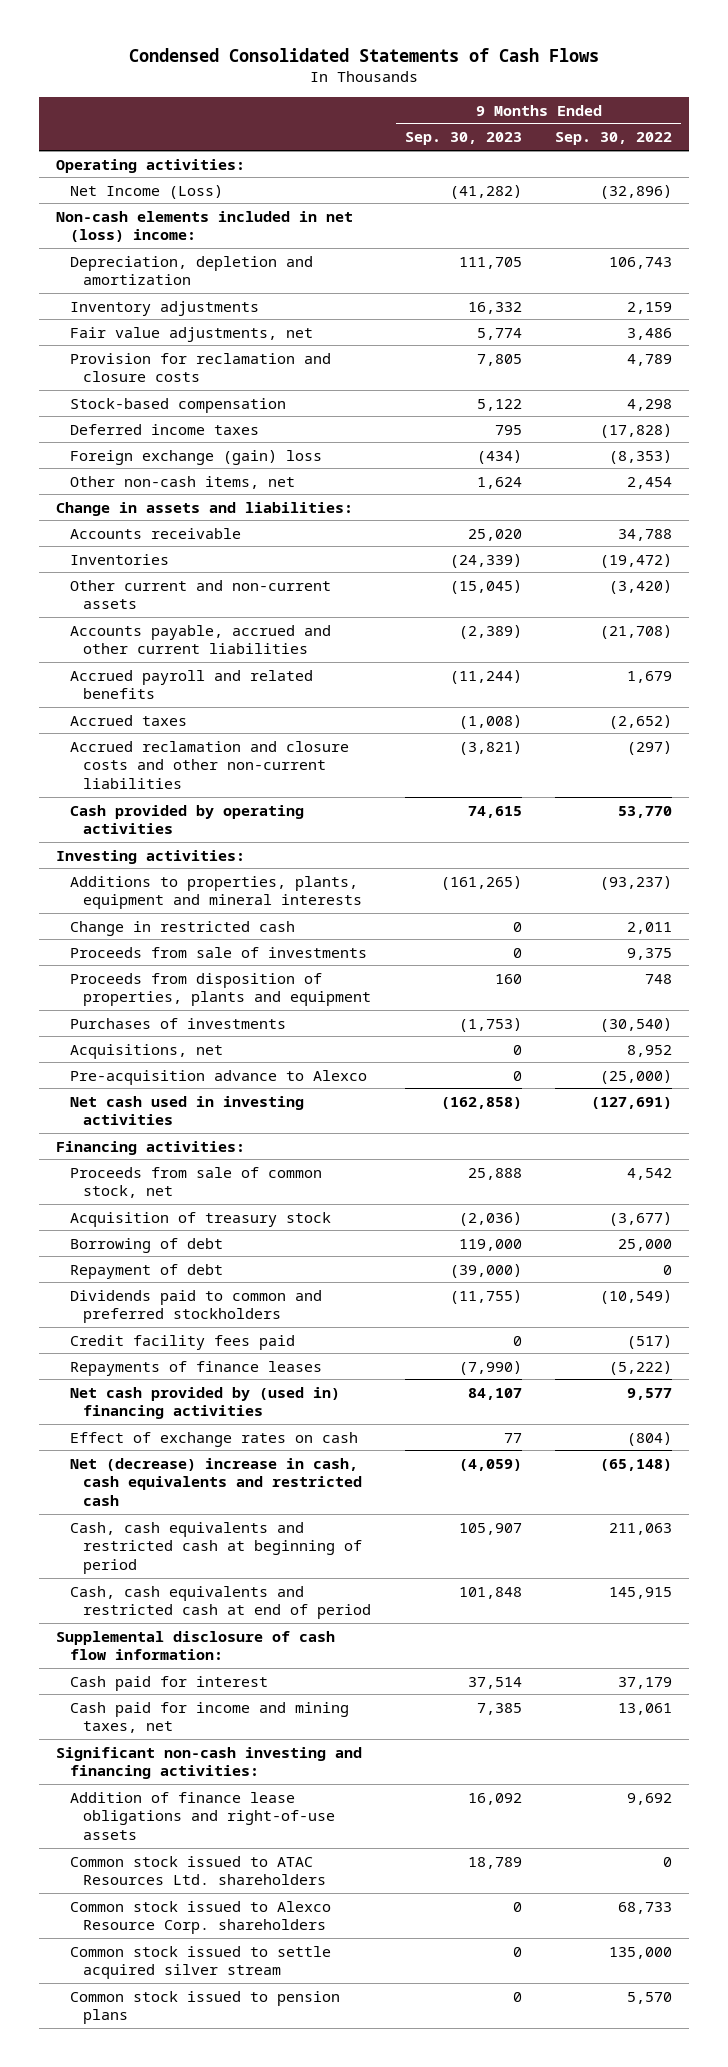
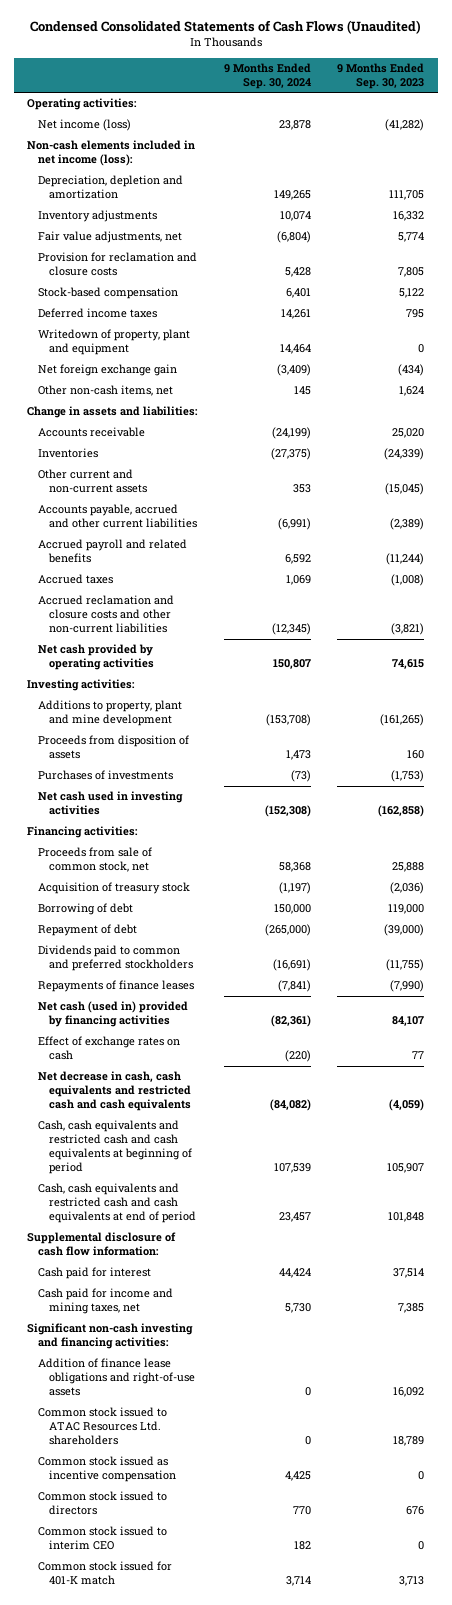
[128,48,599,63] Condensed Consolidated Statements of Cash Flows -> [29,20,421,35] Condensed Consolidated Statements of Cash Flows (Unaudited)
[555,132,673,146] Sep. 30, 2022 -> none
none -> [223,62,311,89] 9 Months Ended Sep. 30, 2024
[69,184,223,199] Net Income (Loss) -> [38,119,132,132] Net income (loss)
[55,210,353,243] Non-cash elements included in net (loss) income: -> [27,140,196,167] Non-cash elements included in net income (loss):
none -> [38,329,191,356] Writedown of property, plant and equipment
[69,449,322,465] Foreign exchange (gain) loss -> [38,364,178,377] Net foreign exchange gain
[69,804,304,835] Cash provided by operating activities -> [38,644,154,671] Net cash provided by operating activities
[69,920,295,936] Change in restricted cash -> none
[69,946,367,958] Proceeds from sale of investments -> none
[69,972,372,1007] Proceeds from disposition of properties, plants and equipment -> none
[69,875,363,910] Additions to properties, plants, equipment and mineral interests -> [38,700,183,727] Additions to property, plant and mine development
none -> [38,735,190,760] Proceeds from disposition of assets
[69,1043,223,1059] Acquisitions, net -> none
[69,1069,367,1085] Pre-acquisition advance to Alexco -> none
[69,1334,295,1350] Credit facility fees paid -> none
[69,1386,340,1420] Net cash provided by (used in) financing activities -> [38,1001,189,1028] Net cash (used in) provided by financing activities
[69,1457,363,1507] Net (decrease) increase in cash, cash equivalents and restricted cash -> [38,1071,191,1112] Net decrease in cash, cash equivalents and restricted cash and cash equivalents
[69,1521,363,1575] Cash, cash equivalents and restricted cash at beginning of period -> [38,1120,192,1175] Cash, cash equivalents and restricted cash and cash equivalents at beginning of period
[69,1585,372,1620] Cash, cash equivalents and restricted cash at end of period -> [38,1183,196,1224] Cash, cash equivalents and restricted cash and cash equivalents at end of period
[69,1900,331,1935] Common stock issued to Alexco Resource Corp. shareholders -> none
[69,1945,331,1980] Common stock issued to settle acquired silver stream -> none
[69,1990,340,2025] Common stock issued to pension plans -> [38,1456,176,1483] Common stock issued as incentive compensation
none -> [38,1491,168,1516] Common stock issued to directors
none -> [38,1526,168,1551] Common stock issued to interim CEO
none -> [38,1561,173,1586] Common stock issued for 401-K match

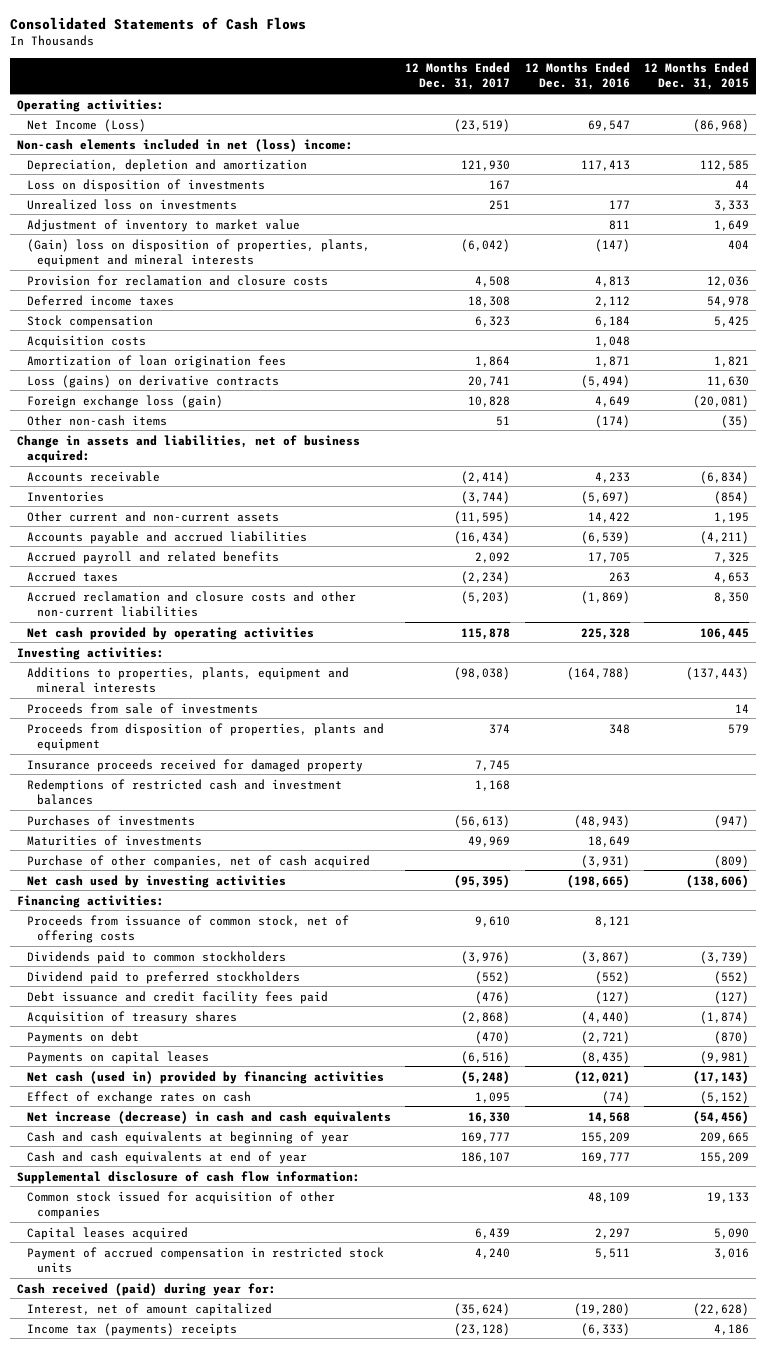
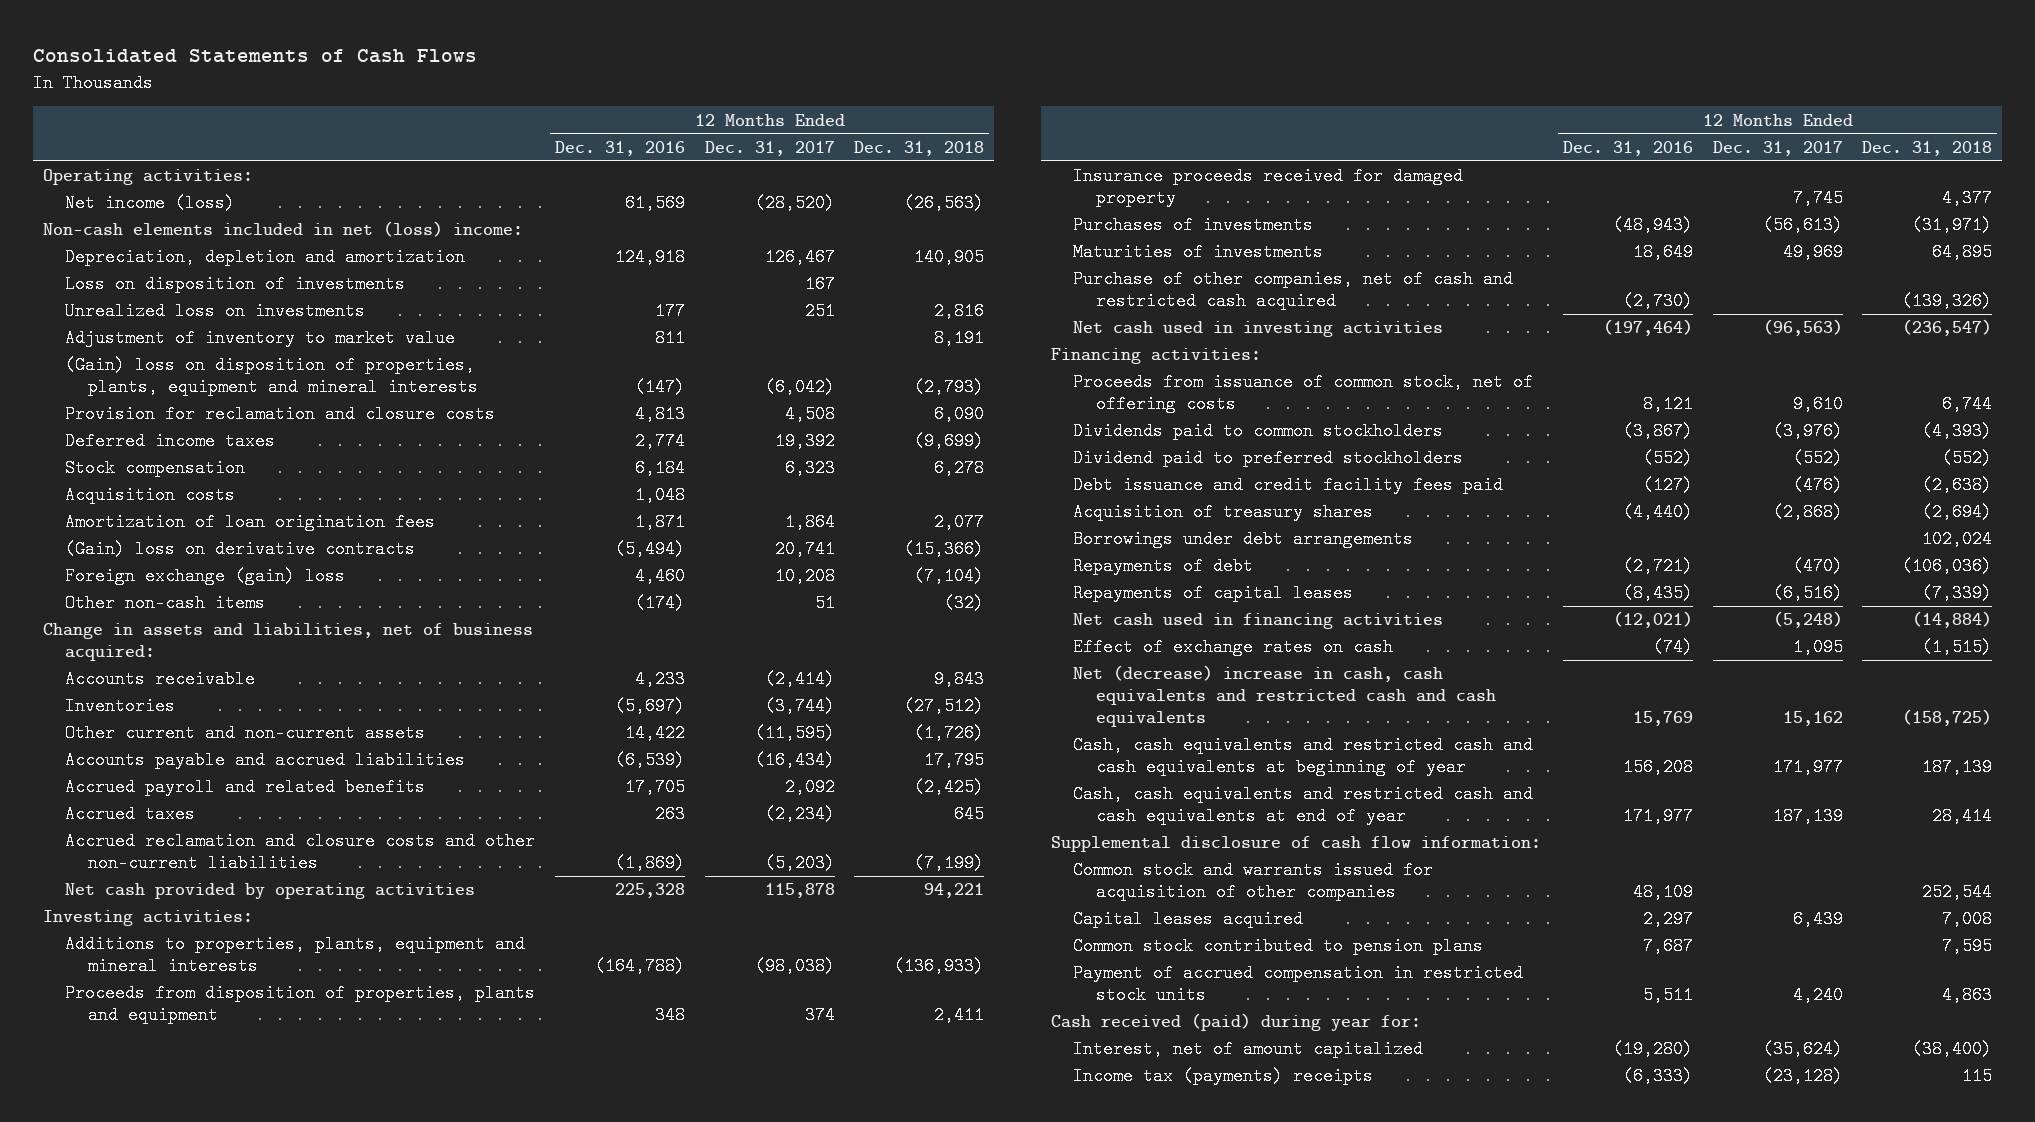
[643,62,749,91] 12 Months Ended Dec. 31, 2015 -> none
none -> [854,140,985,156] Dec. 31, 2018
[27,118,147,132] Net Income (Loss) -> [65,194,236,213] Net income (loss)
[454,118,511,132] (23,519) -> [754,194,835,213] (28,520)
[587,119,630,131] 69,547 -> [625,194,686,213] 61,569
[461,159,511,171] 121,930 -> [764,248,835,267] 126,467
[580,159,630,171] 117,413 -> [615,248,686,267] 124,918
[468,295,511,307] 18,308 -> [774,432,835,451] 19,392
[594,295,630,307] 2,112 -> [635,432,686,451] 2,774
[27,374,280,388] Loss (gains) on derivative contracts -> [65,540,416,559] (Gain) loss on derivative contracts
[27,394,224,408] Foreign exchange loss (gain) -> [65,567,346,586] Foreign exchange (gain) loss
[468,395,511,407] 10,828 -> [774,567,835,586] 10,208
[594,395,630,407] 4,649 -> [635,567,686,586] 4,460
[27,702,259,714] Proceeds from sale of investments -> none
[27,778,343,805] Redemptions of restricted cash and investment balances -> none
[27,854,371,868] Purchase of other companies, net of cash acquired -> [1073,270,1514,311] Purchase of other companies, net of cash and restricted cash acquired
[580,854,630,868] (3,931) -> [1622,292,1693,311] (2,730)
[27,874,287,888] Net cash used by investing activities -> [1073,321,1444,338] Net cash used in investing activities
[454,874,511,888] (95,395) -> [1762,319,1843,337] (96,563)
[566,874,630,888] (198,665) -> [1602,319,1693,337] (197,464)
none -> [1073,530,1414,549] Borrowings under debt arrangements
[27,1030,140,1044] Payments on debt -> [1073,557,1254,576] Repayments of debt
[27,1050,210,1064] Payments on capital leases -> [1073,584,1354,603] Repayments of capital leases
[27,1070,385,1084] Net cash (used in) provided by financing activities -> [1073,613,1444,630] Net cash used in financing activities
[27,1110,392,1124] Net increase (decrease) in cash and cash equivalents -> [1073,665,1496,727] Net (decrease) increase in cash, cash equivalents and restricted cash and cash equivalents
[468,1111,511,1124] 16,330 -> [1782,710,1843,726] 15,162
[587,1111,630,1124] 14,568 -> [1632,710,1693,726] 15,769
[27,1130,350,1144] Cash and cash equivalents at beginning of year -> [1073,736,1534,777] Cash, cash equivalents and restricted cash and cash equivalents at beginning of year
[461,1131,511,1143] 169,777 -> [1772,758,1843,777] 171,977
[580,1131,630,1143] 155,209 -> [1622,758,1693,777] 156,208
[27,1150,308,1164] Cash and cash equivalents at end of year -> [1073,785,1534,826] Cash, cash equivalents and restricted cash and cash equivalents at end of year
[461,1151,511,1163] 186,107 -> [1772,807,1843,826] 187,139
[580,1151,630,1163] 169,777 -> [1622,807,1693,826] 171,977
[27,1190,336,1219] Common stock issued for acquisition of other companies -> [1073,861,1434,902] Common stock and warrants issued for acquisition of other companies
none -> [1073,937,1484,956] Common stock contributed to pension plans

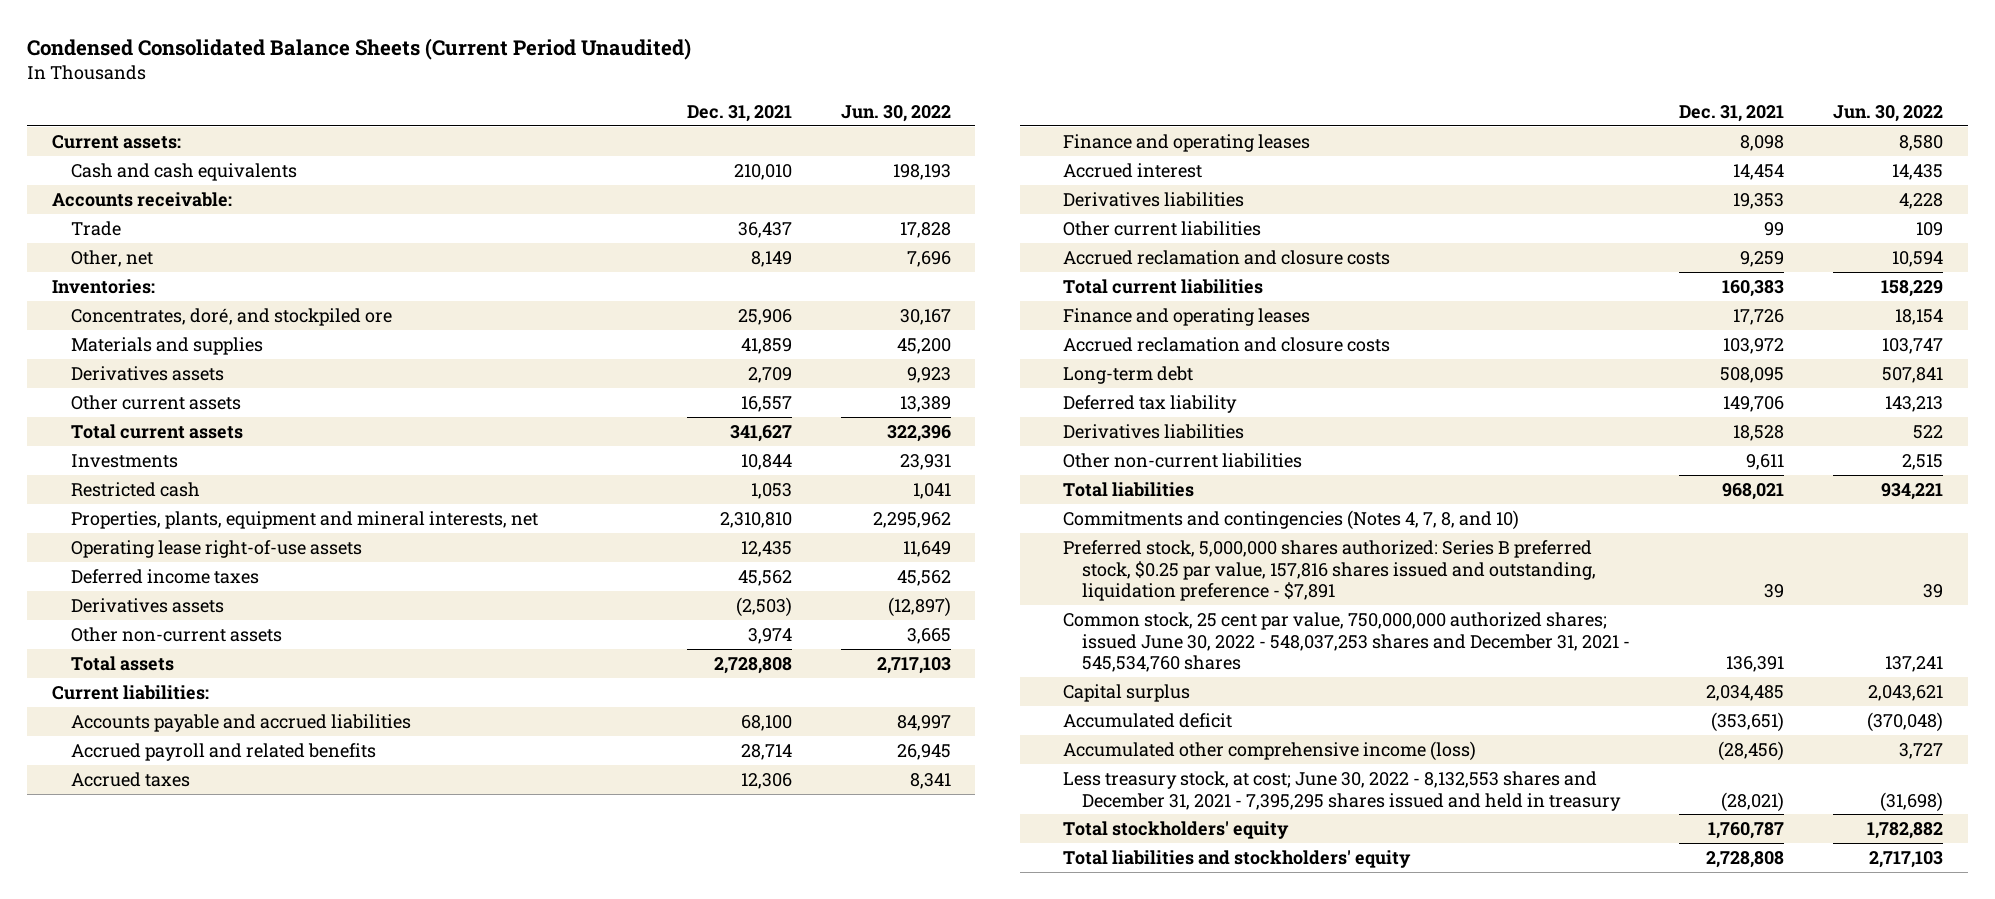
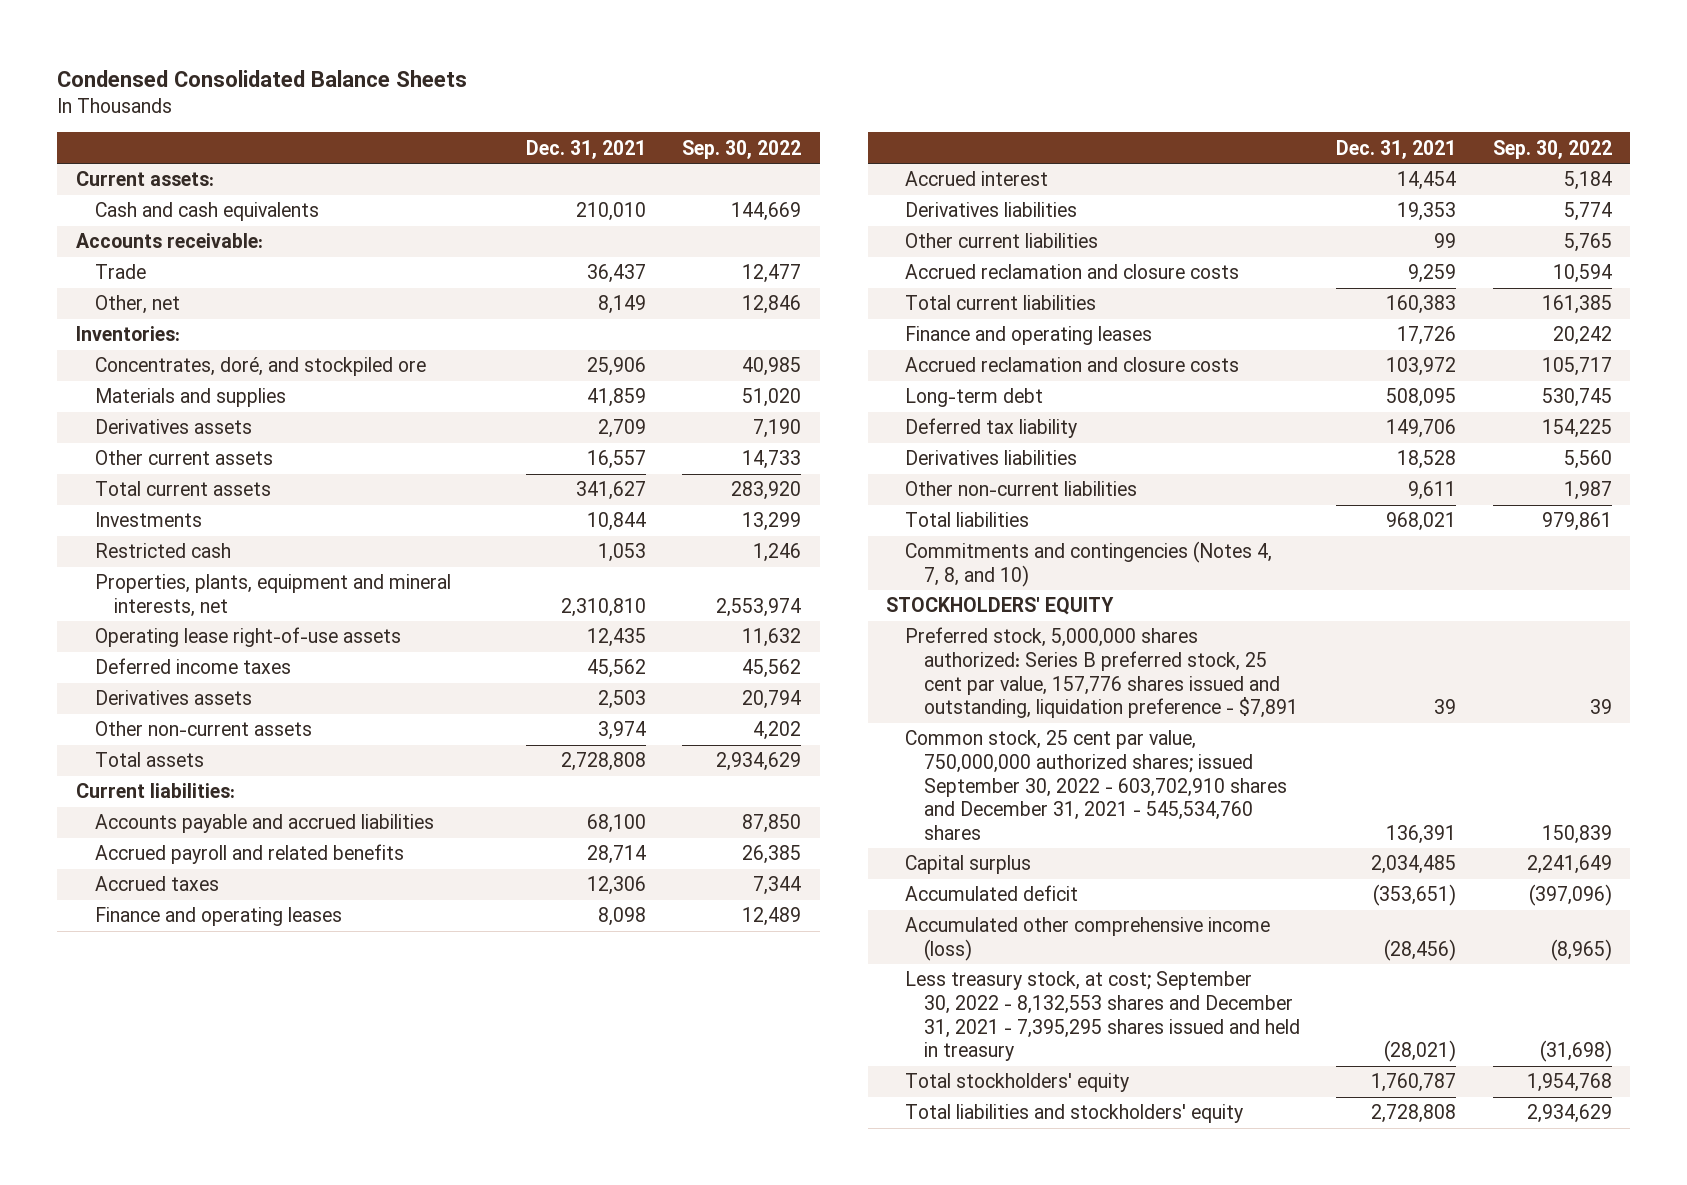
[27,38,692,61] Condensed Consolidated Balance Sheets (Current Period Unaudited) -> [57,70,468,88] Condensed Consolidated Balance Sheets
[840,104,951,122] Jun. 30, 2022 -> none
none -> [682,139,802,159] Sep. 30, 2022
[735,596,792,617] (2,503) -> [597,690,646,710] 2,503
none -> [885,597,1114,616] STOCKHOLDERS' EQUITY
[1063,539,1597,602] Preferred stock, 5,000,000 shares authorized: Series B preferred stock, $0.25 par value, 157,816 shares issued and outstanding, liquidation preference - $7,891 -> [904,627,1298,719] Preferred stock, 5,000,000 shares authorized: Series B preferred stock, 25 cent par value, 157,776 shares issued and outstanding, liquidation preference - $7,891
[1063,611,1631,673] Common stock, 25 cent par value, 750,000,000 authorized shares; issued June 30, 2022 - 548,037,253 shares and December 31, 2021 - 545,534,760 shares -> [904,730,1287,840] Common stock, 25 cent par value, 750,000,000 authorized shares; issued September 30, 2022 - 603,702,910 shares and December 31, 2021 - 545,534,760 shares
[1063,770,1622,811] Less treasury stock, at cost; June 30, 2022 - 8,132,553 shares and December 31, 2021 - 7,395,295 shares issued and held in treasury -> [904,971,1300,1062] Less treasury stock, at cost; September 30, 2022 - 8,132,553 shares and December 31, 2021 - 7,395,295 shares issued and held in treasury

